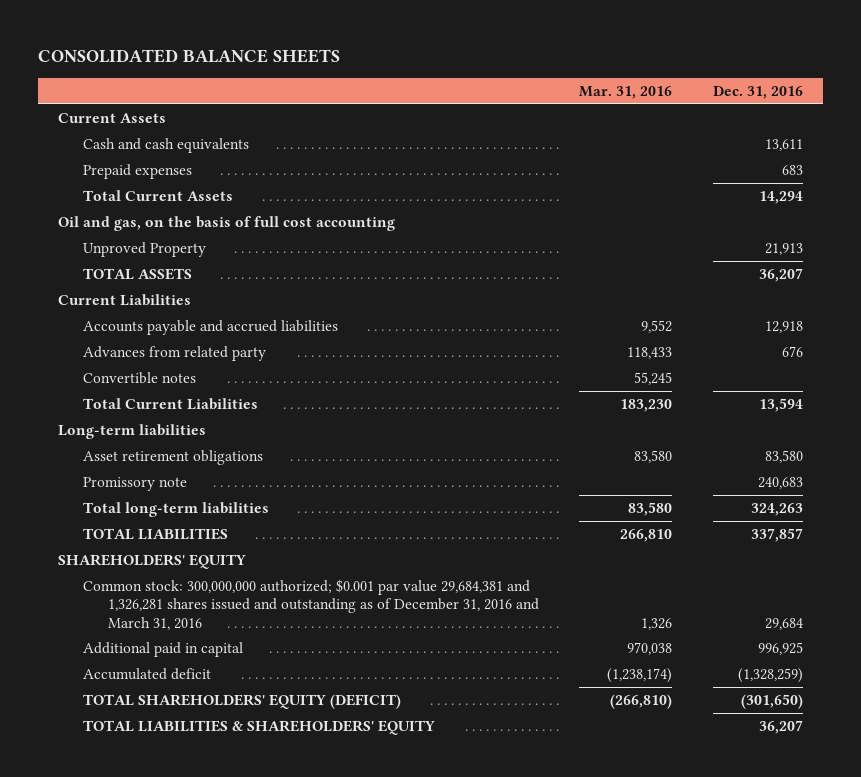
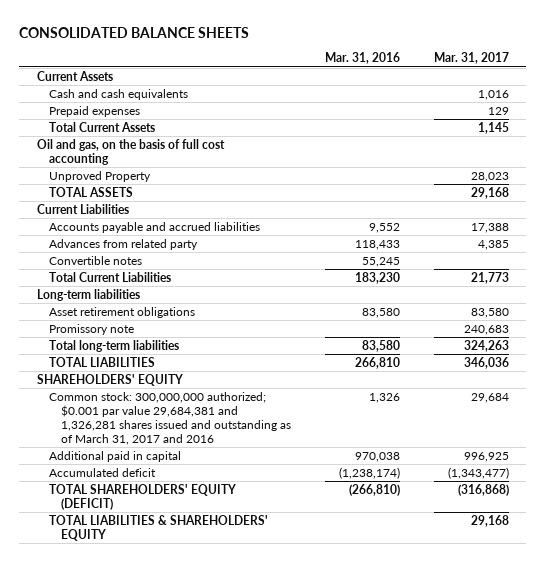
[712,86,803,100] Dec. 31, 2016 -> none
none -> [433,52,509,65] Mar. 31, 2017
[83,578,539,630] Common stock: 300,000,000 authorized; $0.001 par value 29,684,381 and 1,326,281 shares issued and outstanding as of December 31, 2016 and March 31, 2016 -> [48,391,291,445] Common stock: 300,000,000 authorized; $0.001 par value 29,684,381 and 1,326,281 shares issued and outstanding as of March 31, 2017 and 2016

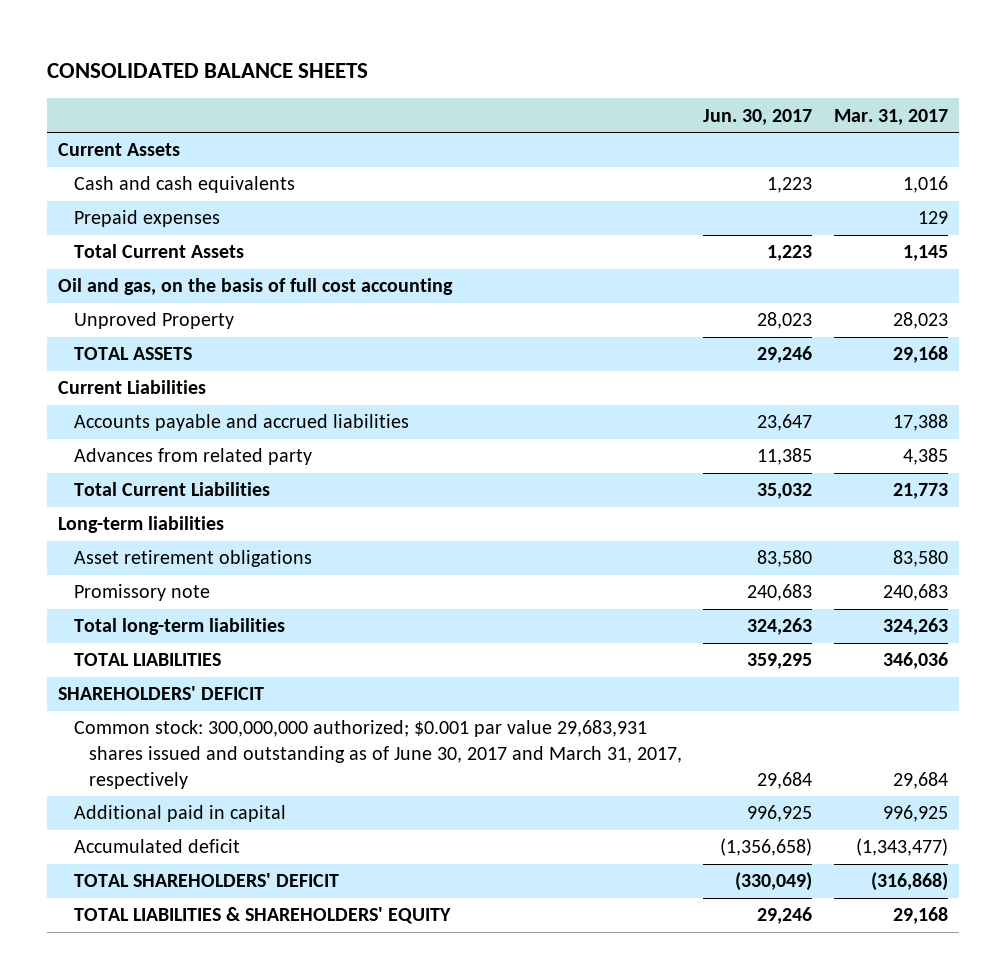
[324,52,400,65] Mar. 31, 2016 -> none
none -> [703,108,813,125] Jun. 30, 2017
[48,255,142,265] Convertible notes -> none
[36,373,183,386] SHAREHOLDERS' EQUITY -> [58,686,265,701] SHAREHOLDERS' DEFICIT
[48,391,291,445] Common stock: 300,000,000 authorized; $0.001 par value 29,684,381 and 1,326,281 shares issued and outstanding as of March 31, 2017 and 2016 -> [73,720,682,789] Common stock: 300,000,000 authorized; $0.001 par value 29,683,931 shares issued and outstanding as of June 30, 2017 and March 31, 2017, respectively
[48,483,236,510] TOTAL SHAREHOLDERS' EQUITY (DEFICIT) -> [73,873,339,888] TOTAL SHAREHOLDERS' DEFICIT

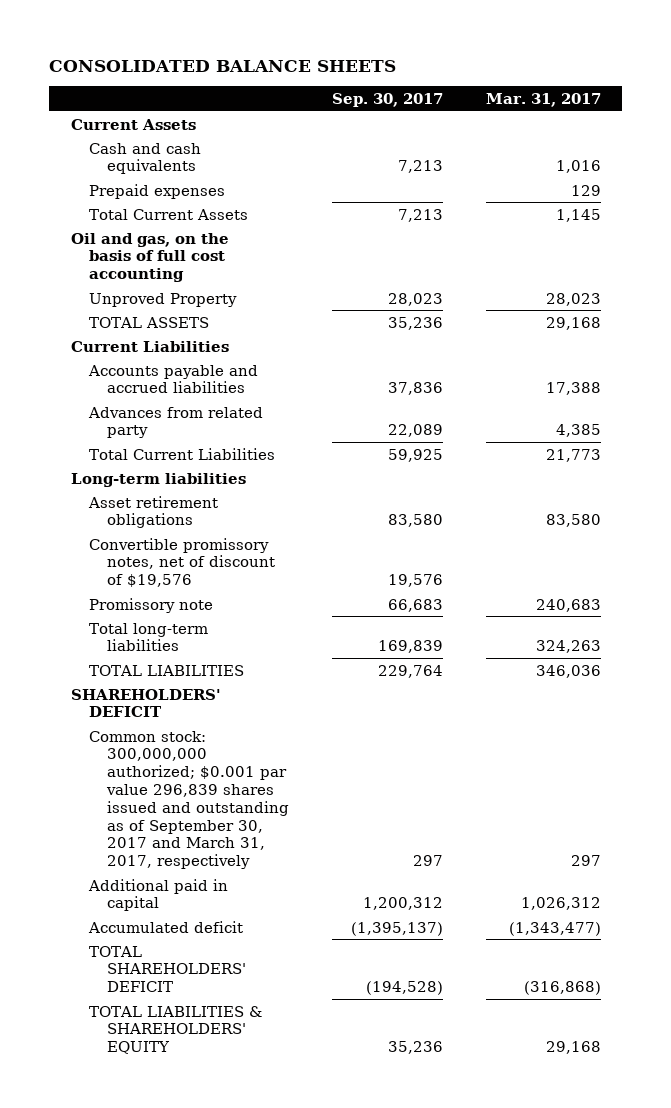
[703,108,813,125] Jun. 30, 2017 -> none
none -> [331,92,443,107] Sep. 30, 2017
none -> [88,537,276,588] Convertible promissory notes, net of discount of $19,576
[73,720,682,789] Common stock: 300,000,000 authorized; $0.001 par value 29,683,931 shares issued and outstanding as of June 30, 2017 and March 31, 2017, respectively -> [88,730,290,870] Common stock: 300,000,000 authorized; $0.001 par value 296,839 shares issued and outstanding as of September 30, 2017 and March 31, 2017, respectively
[893,771,949,789] 29,684 -> [570,855,601,867] 297
[883,805,949,823] 996,925 -> [520,897,601,911] 1,026,312

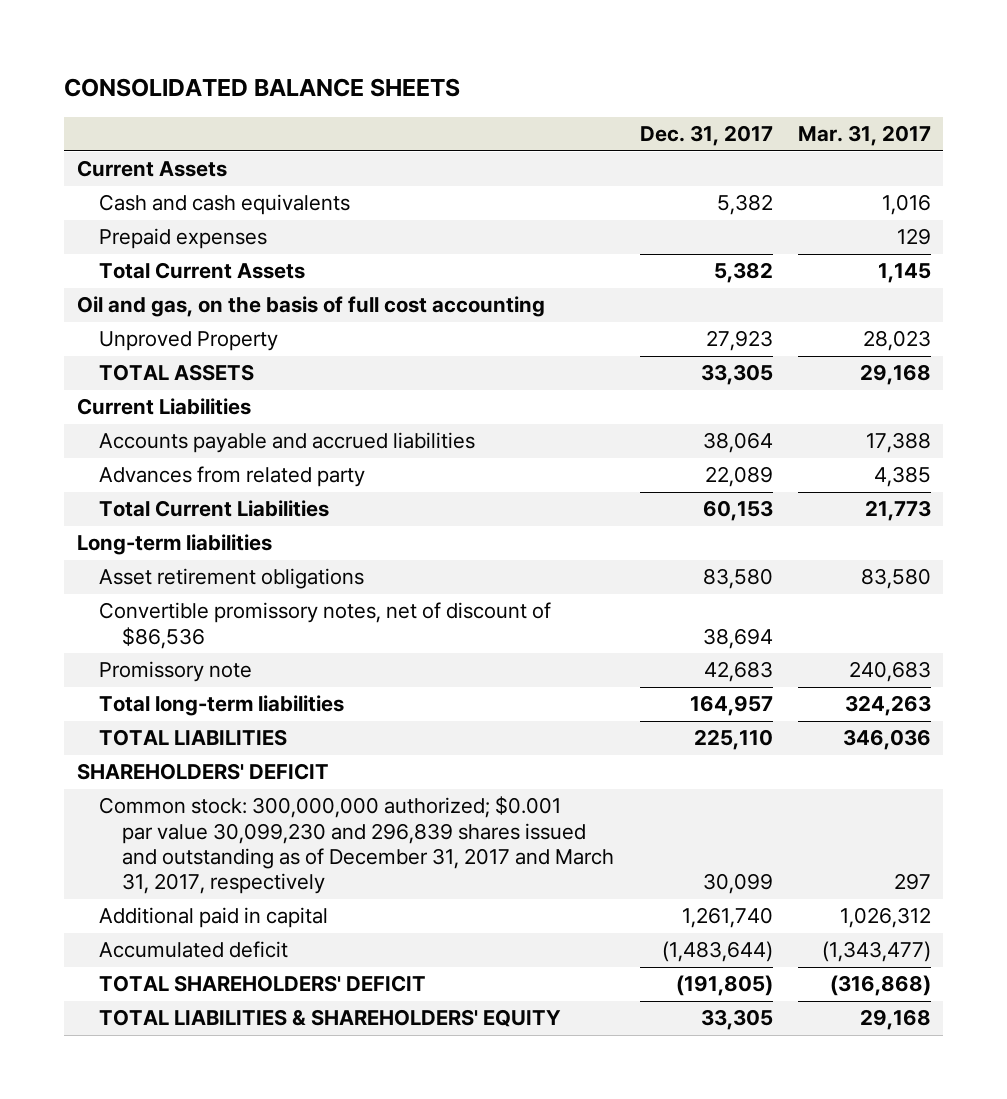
[331,92,443,107] Sep. 30, 2017 -> none
none -> [639,125,773,147] Dec. 31, 2017
[88,537,276,588] Convertible promissory notes, net of discount of $19,576 -> [99,602,552,649] Convertible promissory notes, net of discount of $86,536
[88,730,290,870] Common stock: 300,000,000 authorized; $0.001 par value 296,839 shares issued and outstanding as of September 30, 2017 and March 31, 2017, respectively -> [99,796,615,895] Common stock: 300,000,000 authorized; $0.001 par value 30,099,230 and 296,839 shares issued and outstanding as of December 31, 2017 and March 31, 2017, respectively

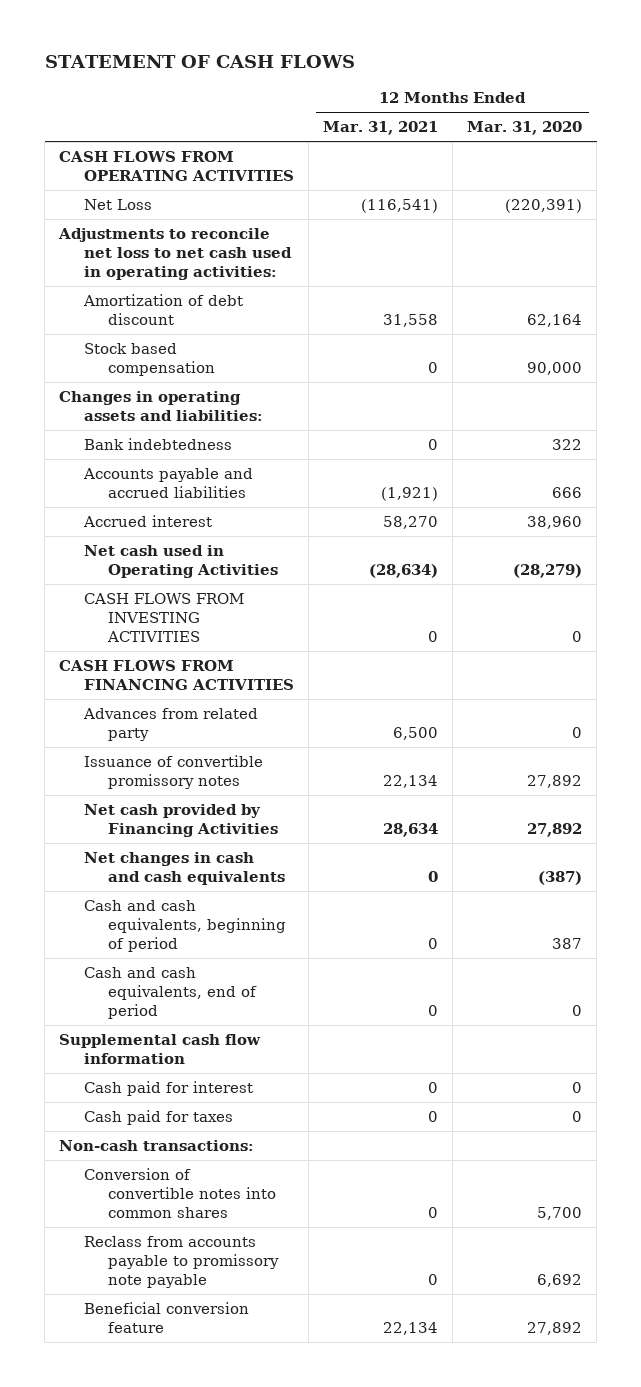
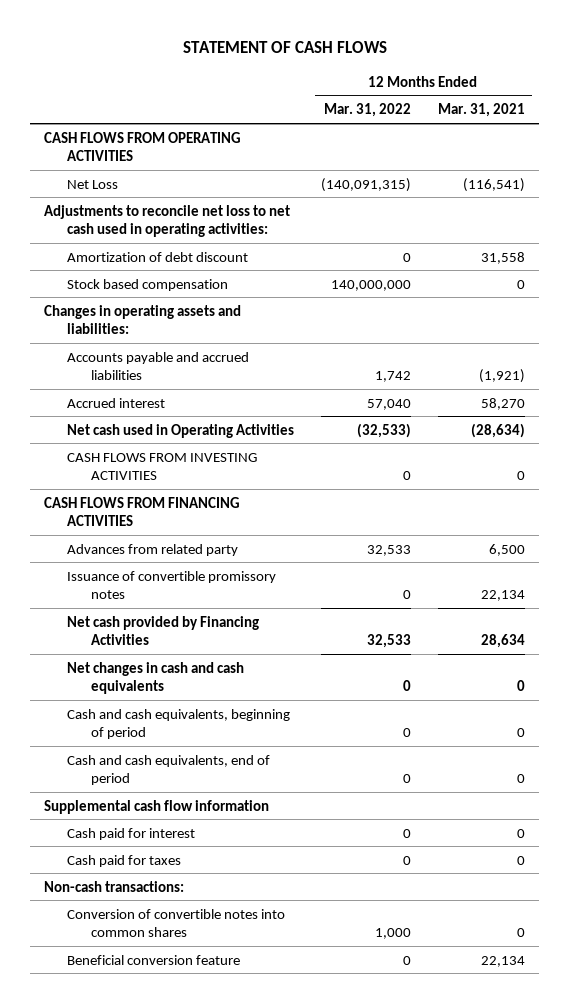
[467,121,583,136] Mar. 31, 2020 -> none
none -> [324,103,412,118] Mar. 31, 2022
[83,437,232,450] Bank indebtedness -> none
[83,1235,279,1289] Reclass from accounts payable to promissory note payable -> none

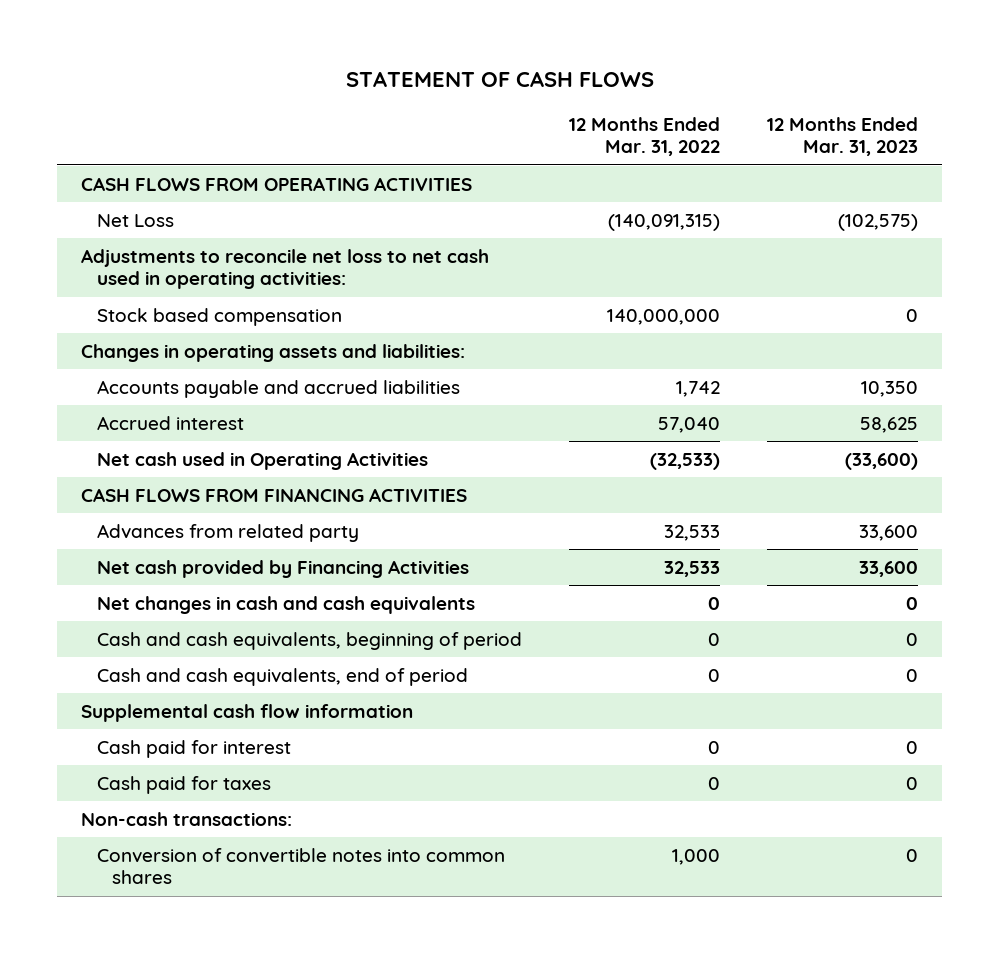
[438,103,526,118] Mar. 31, 2021 -> none
none -> [766,117,918,157] 12 Months Ended Mar. 31, 2023
[67,251,249,262] Amortization of debt discount -> none
[67,452,258,481] CASH FLOWS FROM INVESTING ACTIVITIES -> none
[67,570,277,600] Issuance of convertible promissory notes -> none
[67,954,241,965] Beneficial conversion feature -> none

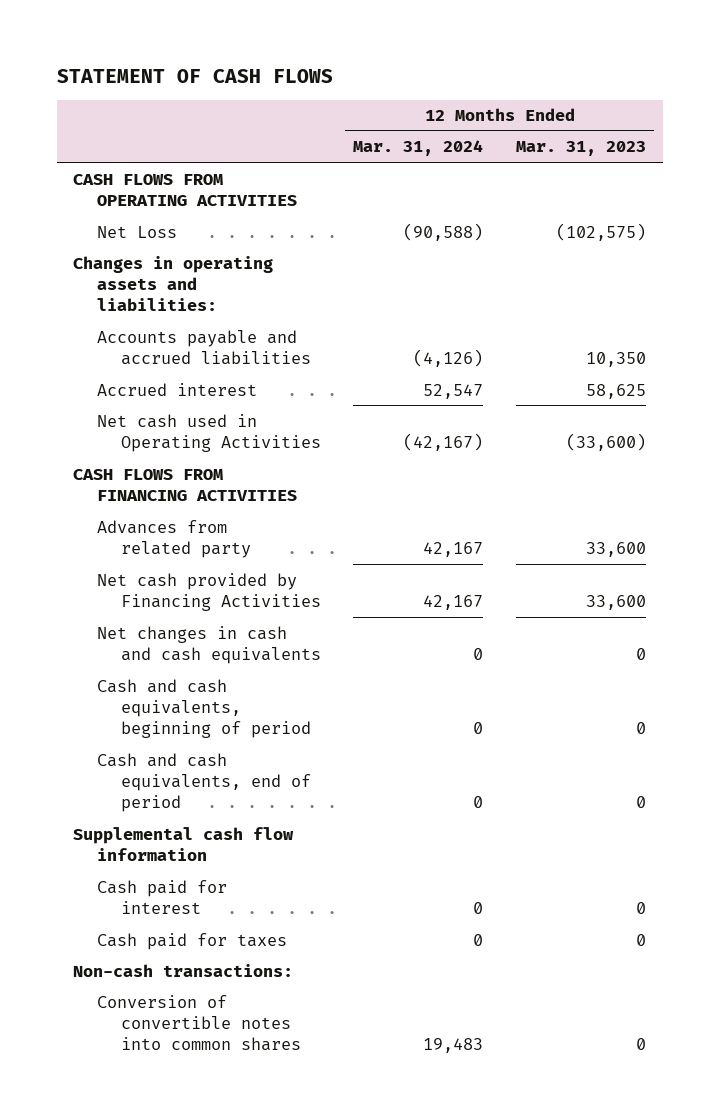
[568,117,720,157] 12 Months Ended Mar. 31, 2022 -> none
none -> [353,140,484,157] Mar. 31, 2024
[81,248,490,290] Adjustments to reconcile net loss to net cash used in operating activities: -> none
[96,307,342,326] Stock based compensation -> none

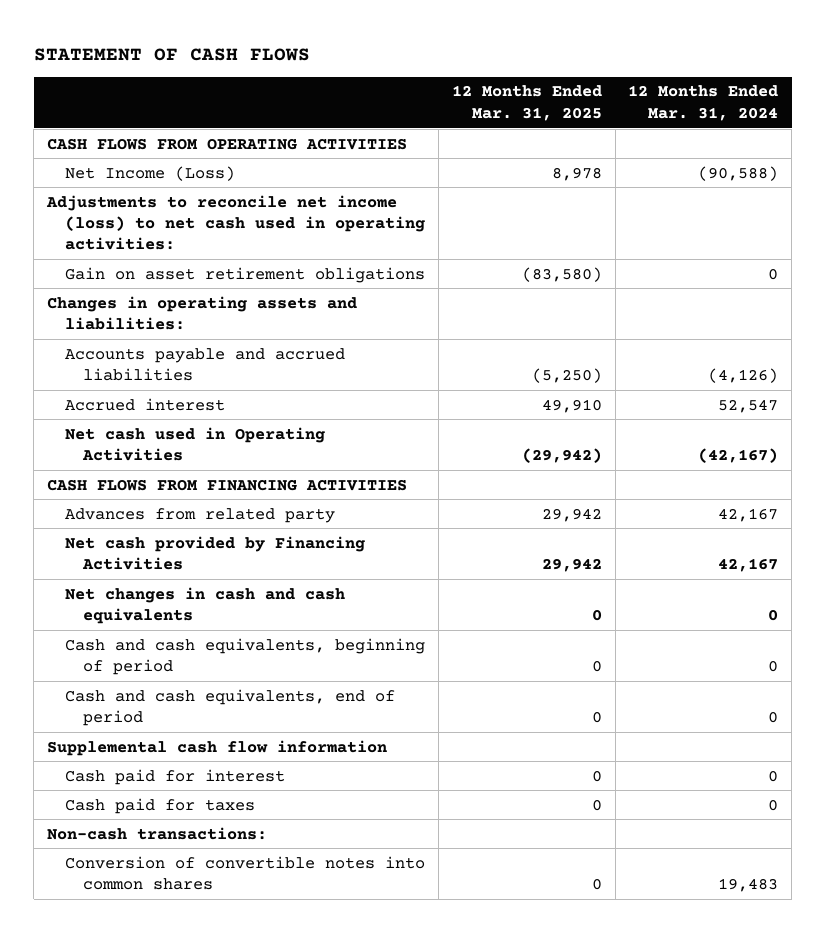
[516,141,647,157] Mar. 31, 2023 -> none
none -> [451,85,602,121] 12 Months Ended Mar. 31, 2025
[96,225,177,238] Net Loss -> [65,165,236,181] Net Income (Loss)
none -> [46,194,426,251] Adjustments to reconcile net income (loss) to net cash used in operating activities:
none -> [65,266,426,283] Gain on asset retirement obligations

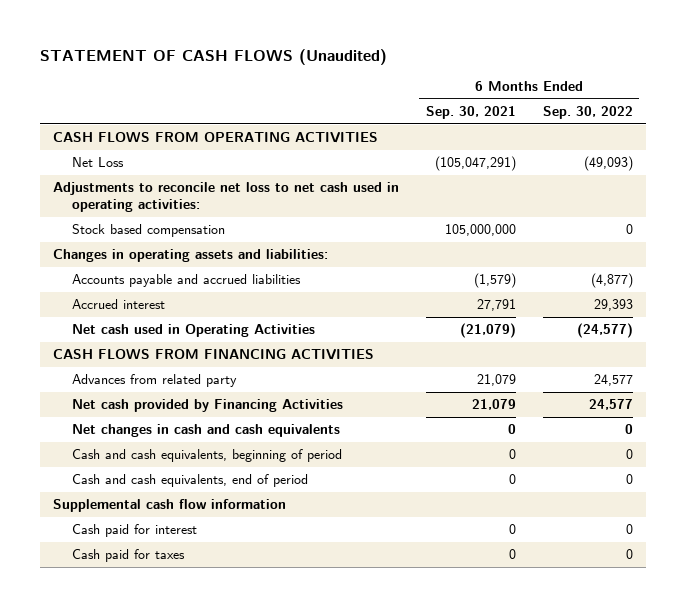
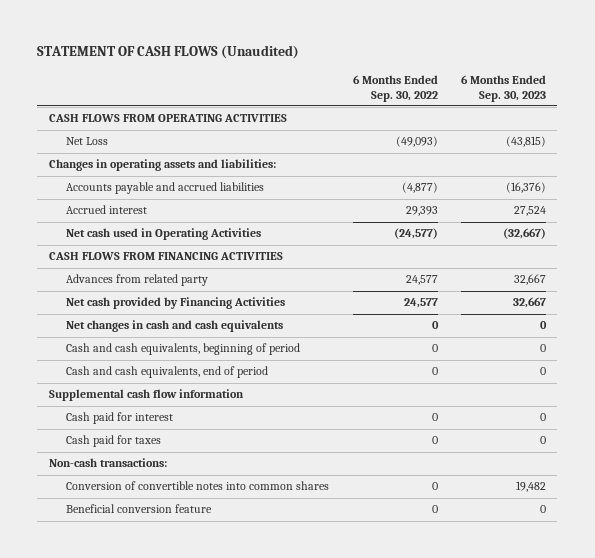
[426,106,517,120] Sep. 30, 2021 -> none
none -> [460,74,546,102] 6 Months Ended Sep. 30, 2023
[53,182,400,213] Adjustments to reconcile net loss to net cash used in operating activities: -> none
[72,224,226,238] Stock based compensation -> none
none -> [49,458,168,468] Non-cash transactions:
none -> [66,481,330,491] Conversion of convertible notes into common shares
none -> [66,504,213,514] Beneficial conversion feature

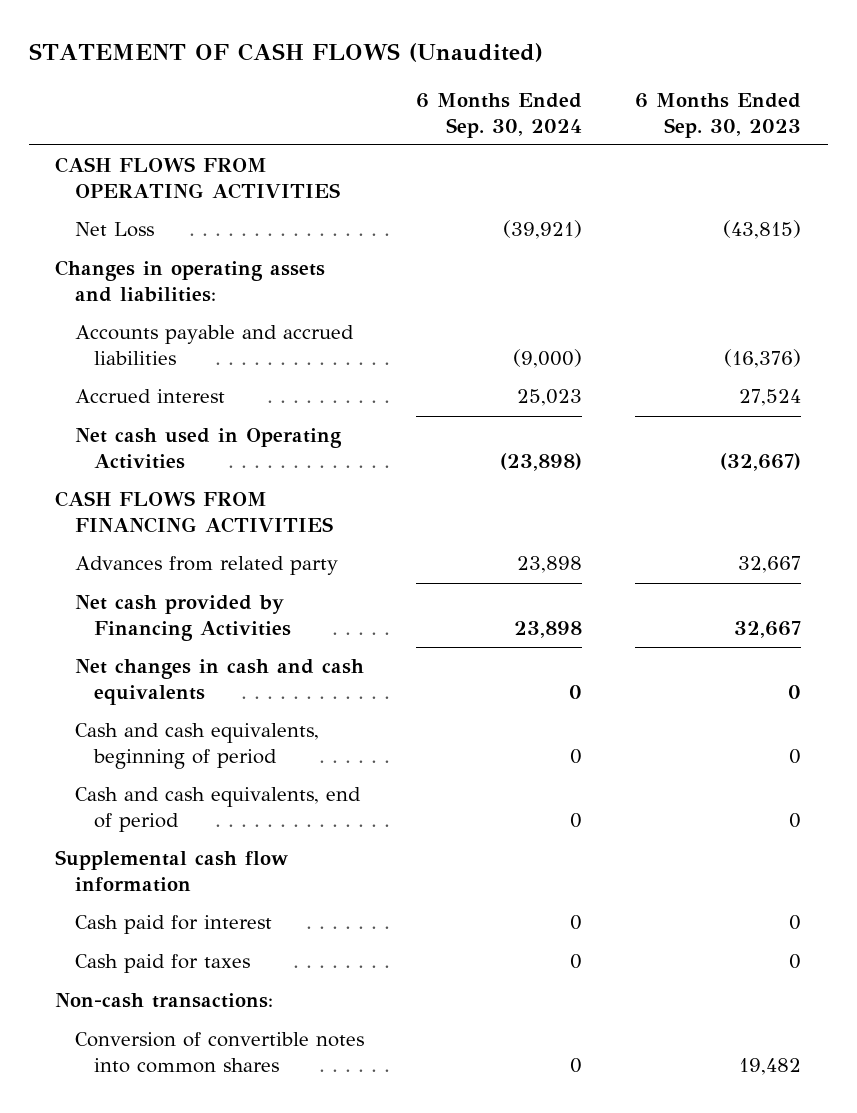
[352,74,438,102] 6 Months Ended Sep. 30, 2022 -> none
none -> [416,93,583,138] 6 Months Ended Sep. 30, 2024
[66,504,213,514] Beneficial conversion feature -> none

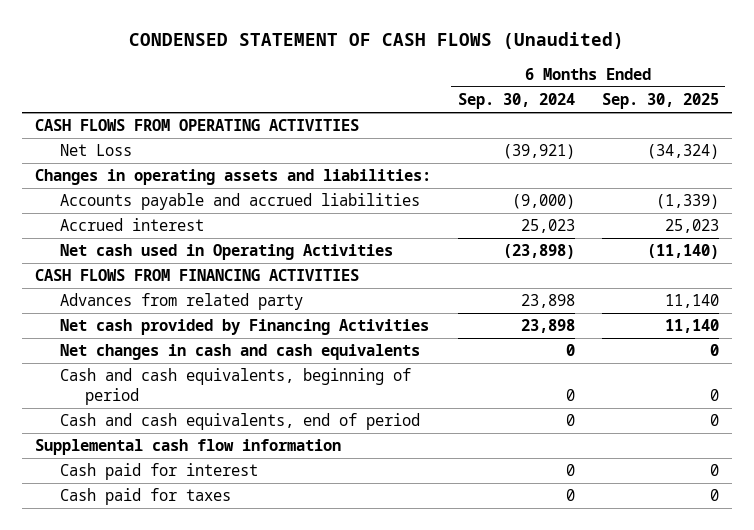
[28,43,543,63] STATEMENT OF CASH FLOWS (Unaudited) -> [129,32,625,50] CONDENSED STATEMENT OF CASH FLOWS (Unaudited)
[635,93,802,138] 6 Months Ended Sep. 30, 2023 -> none
none -> [601,92,719,109] Sep. 30, 2025
[55,993,274,1009] Non-cash transactions: -> none
[74,1032,364,1073] Conversion of convertible notes into common shares -> none

